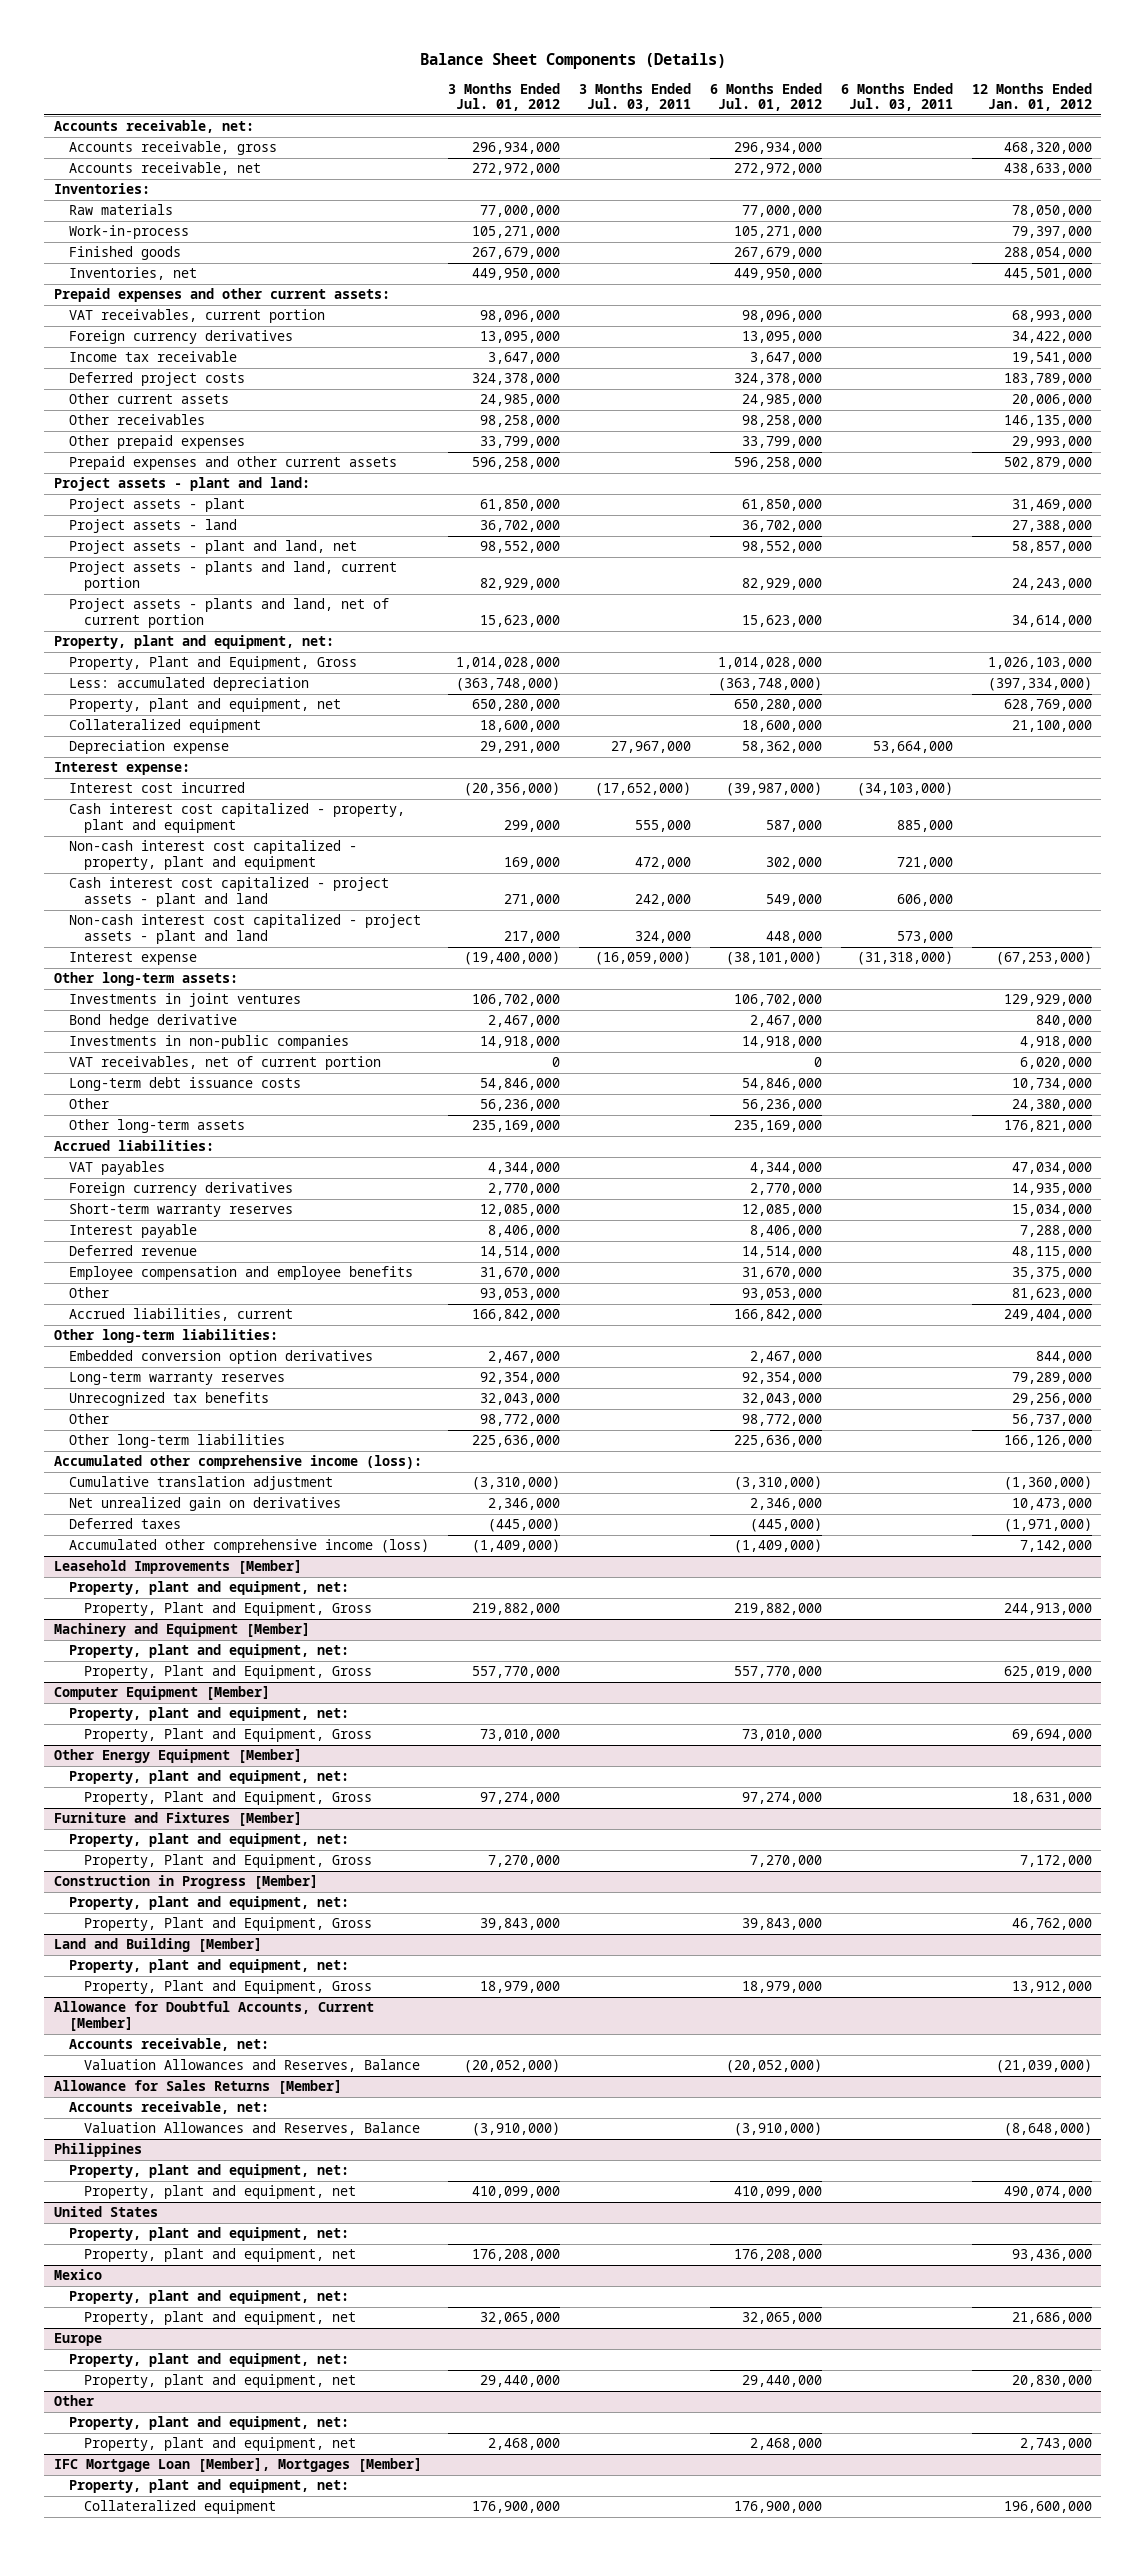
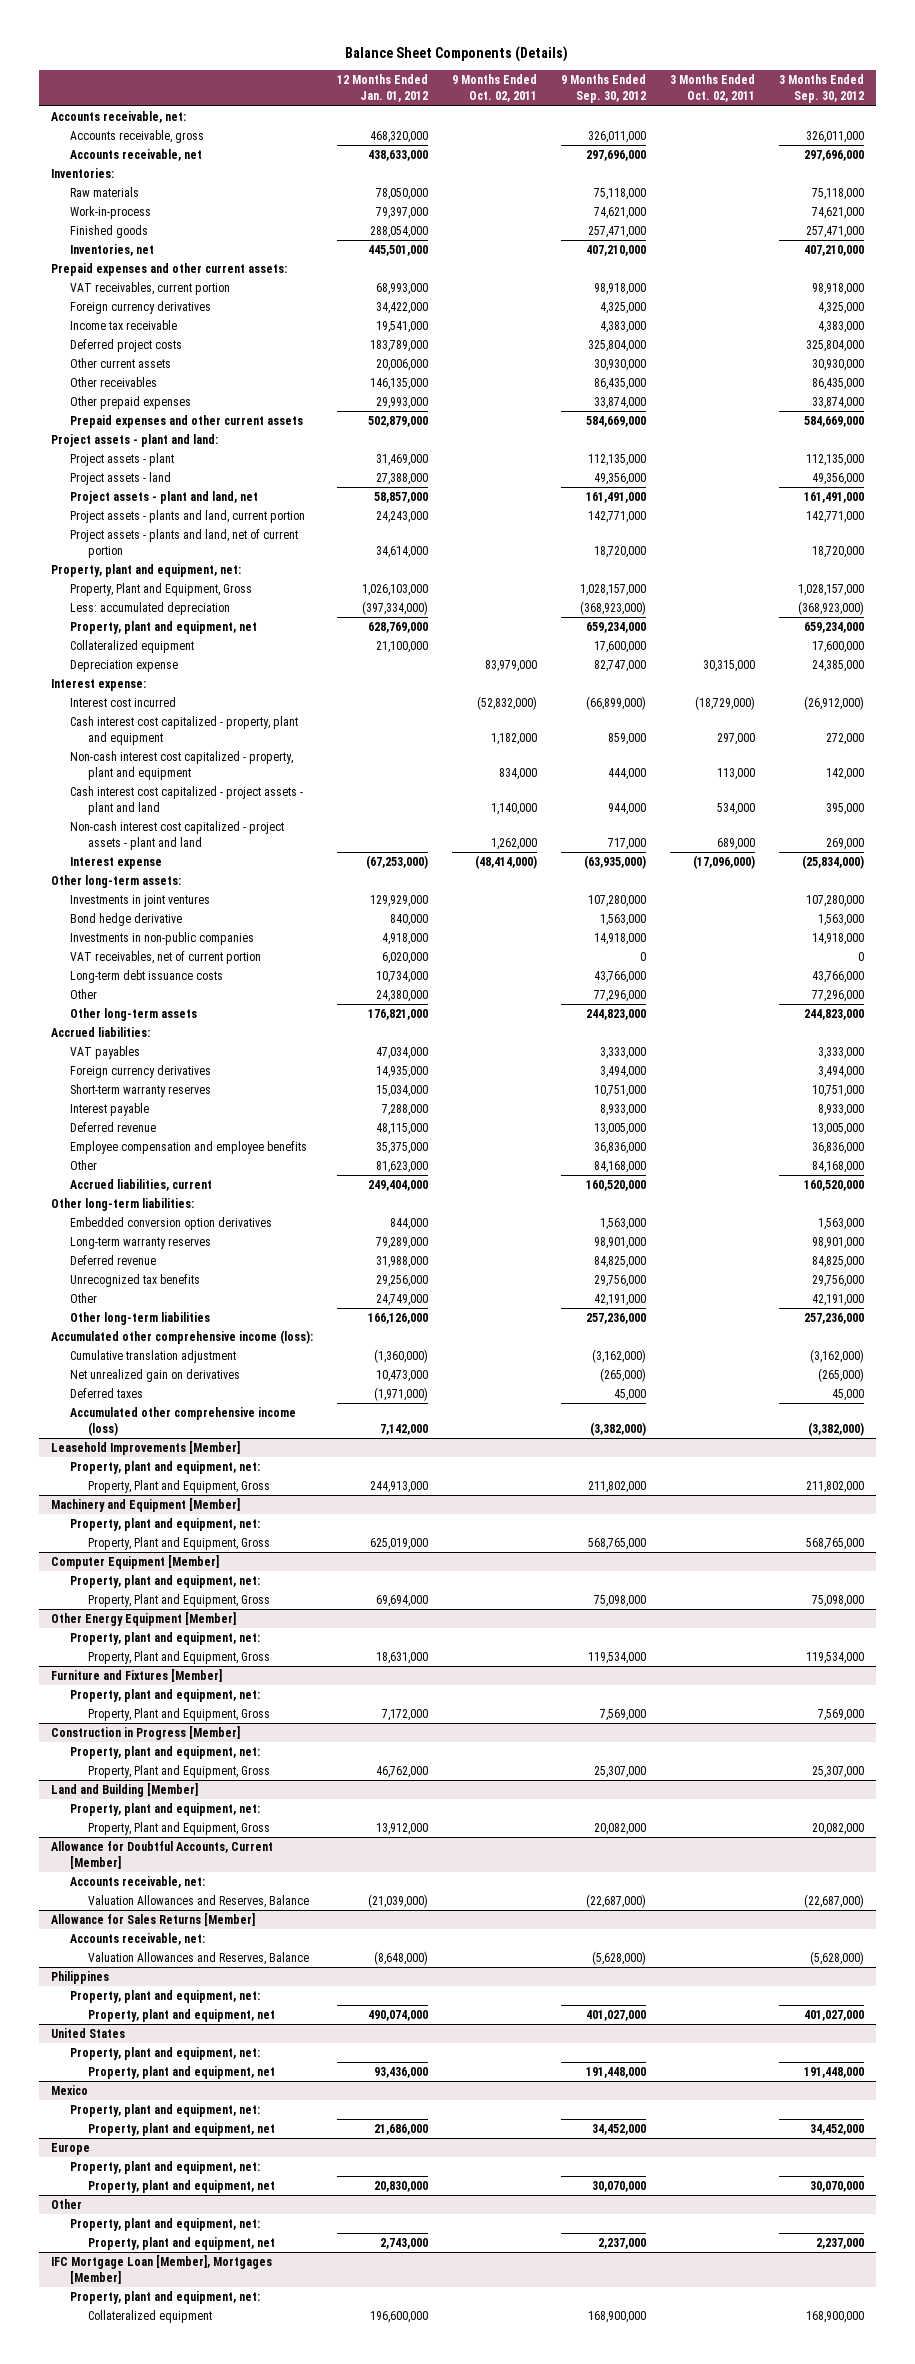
[447,82,560,112] 3 Months Ended Jul. 01, 2012 -> none
[578,82,691,112] 3 Months Ended Jul. 03, 2011 -> none
[709,82,822,112] 6 Months Ended Jul. 01, 2012 -> none
[840,82,953,112] 6 Months Ended Jul. 03, 2011 -> none
none -> [451,74,537,103] 9 Months Ended Oct. 02, 2011
none -> [560,74,646,104] 9 Months Ended Sep. 30, 2012
none -> [669,74,755,103] 3 Months Ended Oct. 02, 2011
none -> [778,74,864,104] 3 Months Ended Sep. 30, 2012
none -> [69,1255,156,1266] Deferred revenue
[1011,1414,1092,1427] 56,737,000 -> [376,1294,429,1307] 24,749,000

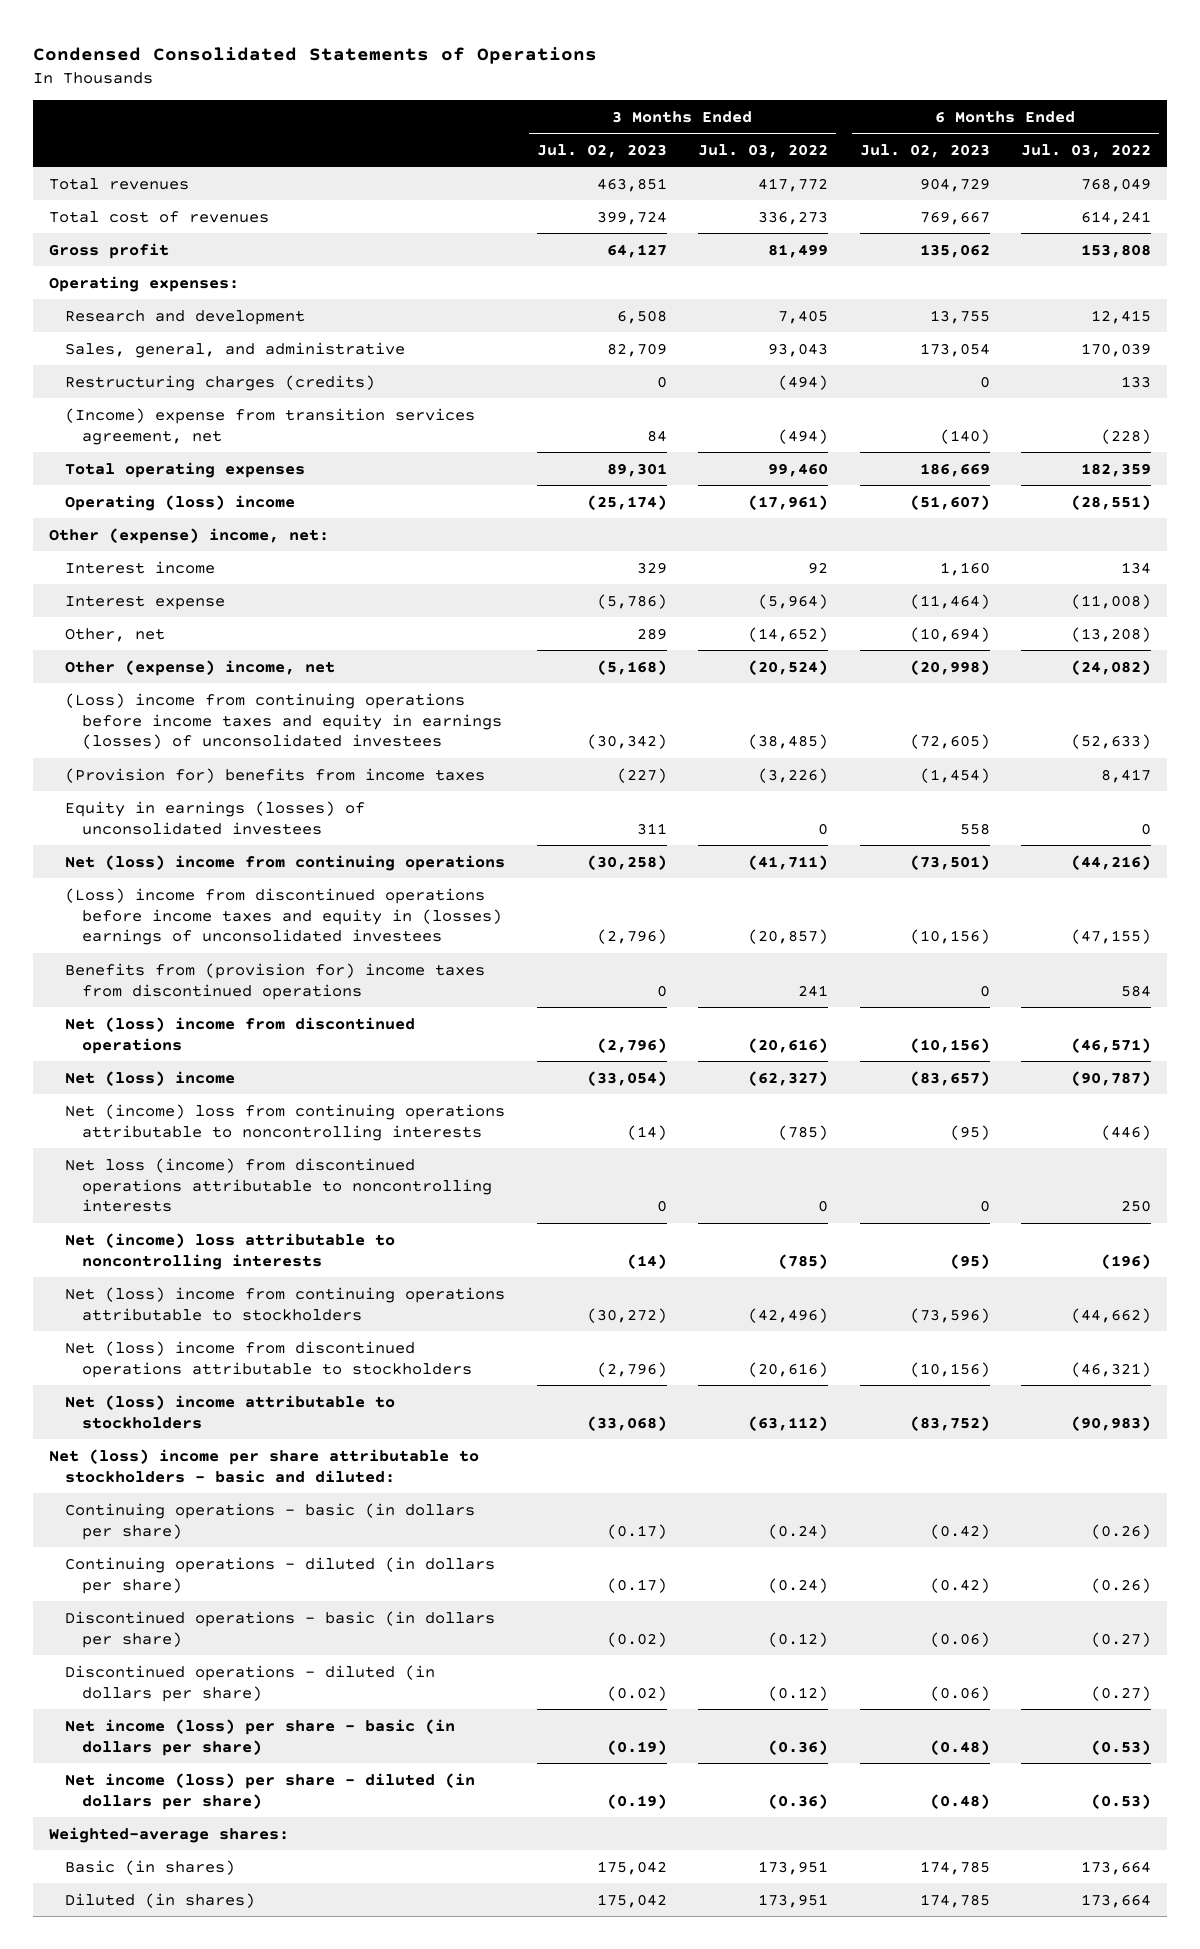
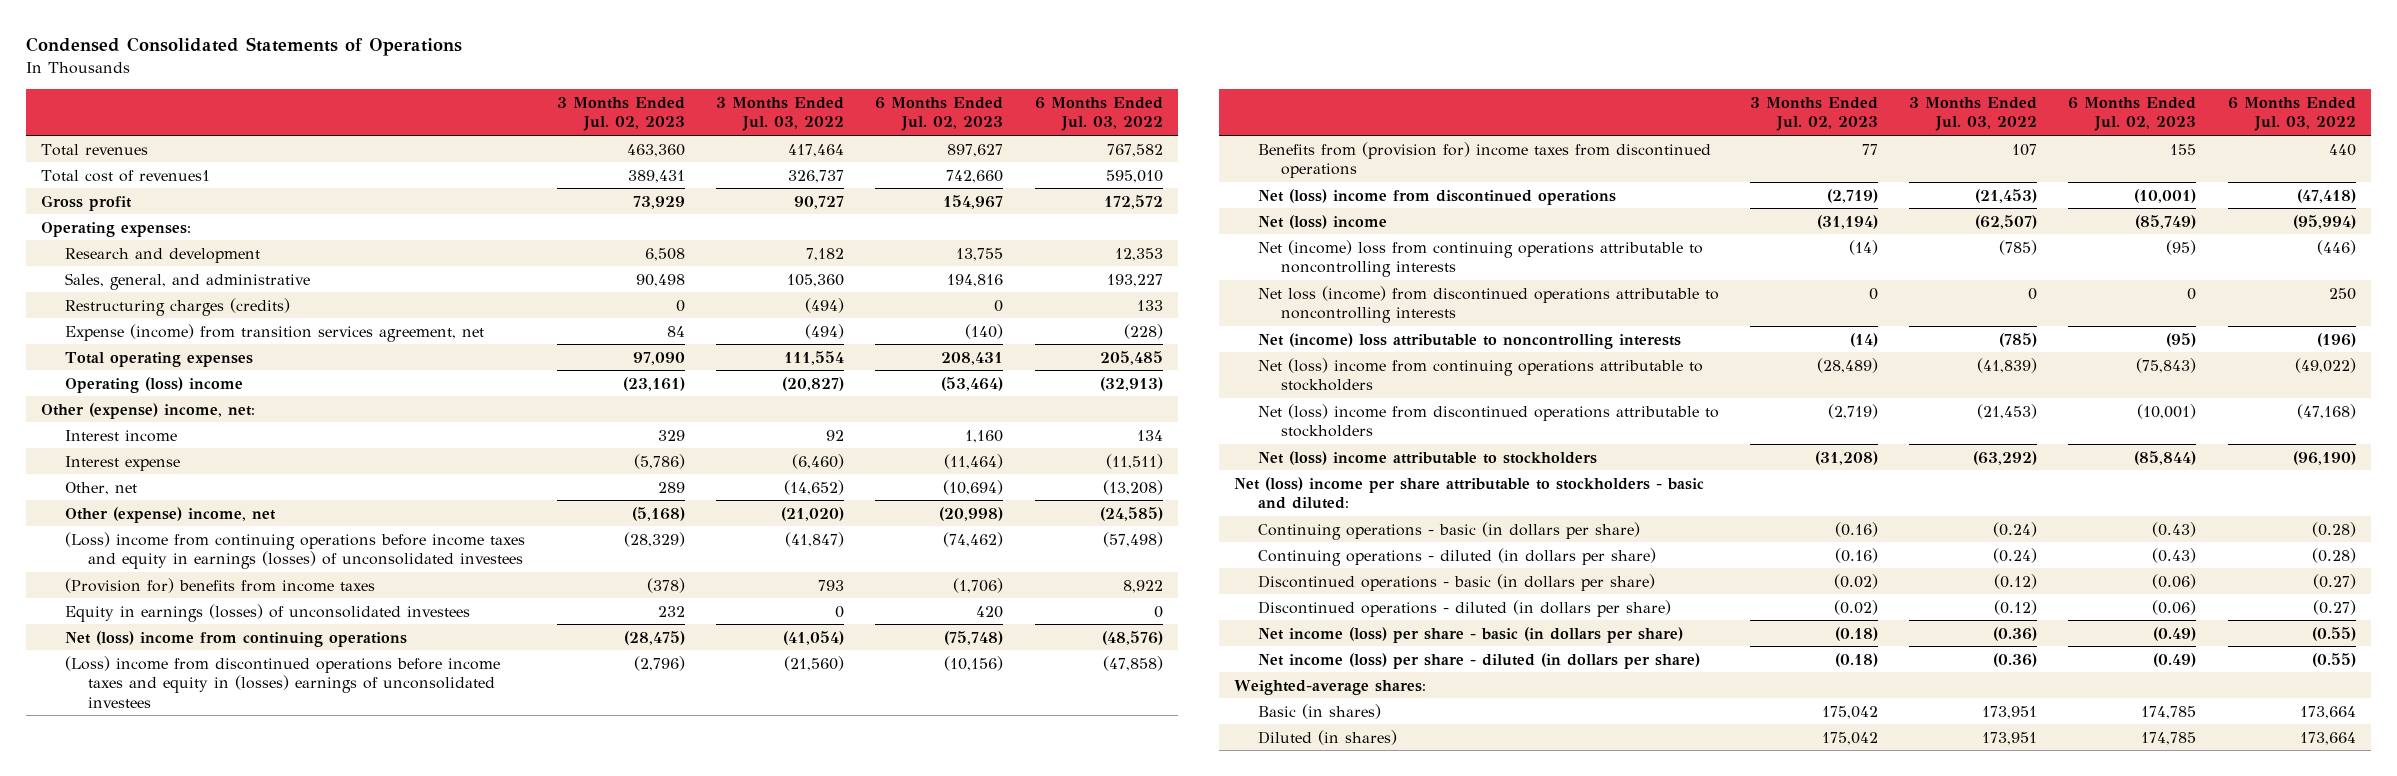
[596,177,667,192] 463,851 -> [627,143,686,157] 463,360
[758,177,829,192] 417,772 -> [788,143,845,157] 417,464
[919,177,990,192] 904,729 -> [947,143,1004,157] 897,627
[1081,177,1152,192] 768,049 -> [1106,143,1163,157] 767,582
[48,210,269,223] Total cost of revenues -> [41,169,211,182] Total cost of revenues1
[596,210,667,225] 399,724 -> [628,169,686,183] 389,431
[758,210,829,225] 336,273 -> [788,169,845,183] 326,737
[919,210,990,225] 769,667 -> [946,169,1004,183] 742,660
[1081,210,1152,225] 614,241 -> [1105,169,1163,183] 595,010
[606,243,667,258] 64,127 -> [633,195,686,209] 73,929
[768,243,829,258] 81,499 -> [794,195,845,209] 90,727
[919,243,990,258] 135,062 -> [943,194,1004,209] 154,967
[1081,243,1152,258] 153,808 -> [1103,194,1163,209] 172,572
[778,309,829,324] 7,405 -> [806,247,845,261] 7,182
[1091,309,1152,324] 12,415 -> [1114,247,1163,261] 12,353
[606,342,667,357] 82,709 -> [636,273,686,287] 90,498
[768,342,829,357] 93,043 -> [787,273,845,287] 105,360
[919,342,990,357] 173,054 -> [947,273,1004,287] 194,816
[1081,342,1152,357] 170,039 -> [1106,273,1163,287] 193,227
[65,407,476,445] (Income) expense from transition services agreement, net -> [64,323,484,342] Expense (income) from transition services agreement, net
[606,462,667,477] 89,301 -> [633,351,686,365] 97,090
[768,462,829,477] 99,460 -> [784,350,845,365] 111,554
[919,462,990,477] 186,669 -> [941,351,1004,365] 208,431
[1081,462,1152,477] 182,359 -> [1099,350,1163,365] 205,485
[586,494,667,510] (25,174) -> [623,376,686,391] (23,161)
[748,494,829,510] (17,961) -> [782,376,845,391] (20,827)
[909,494,990,510] (51,607) -> [941,376,1004,391] (53,464)
[1071,494,1152,510] (28,551) -> [1099,376,1163,391] (32,913)
[758,593,829,609] (5,964) -> [792,453,845,469] (6,460)
[1071,593,1152,609] (11,008) -> [1105,453,1163,469] (11,511)
[748,659,829,675] (20,524) -> [781,506,845,521] (21,020)
[1071,659,1152,675] (24,082) -> [1099,506,1163,521] (24,585)
[586,734,667,750] (30,342) -> [624,531,686,547] (28,329)
[748,734,829,750] (38,485) -> [785,531,845,547] (41,847)
[909,734,990,750] (72,605) -> [943,531,1004,547] (74,462)
[1071,734,1152,750] (52,633) -> [1102,531,1163,547] (57,498)
[616,767,667,783] (227) -> [647,577,686,593] (378)
[758,767,829,783] (3,226) -> [818,579,845,591] 793
[919,767,990,783] (1,454) -> [953,577,1004,593] (1,706)
[1101,768,1152,783] 8,417 -> [1122,579,1163,593] 8,922
[636,822,667,835] 311 -> [658,605,686,617] 232
[959,822,990,835] 558 -> [976,605,1004,618] 420
[586,854,667,870] (30,258) -> [624,630,686,645] (28,475)
[748,854,829,870] (41,711) -> [783,630,845,645] (41,054)
[909,854,990,870] (73,501) -> [944,630,1004,645] (75,748)
[1071,854,1152,870] (44,216) -> [1101,630,1163,645] (48,576)
[748,929,829,945] (20,857) -> [784,655,845,671] (21,560)
[1071,929,1152,945] (47,155) -> [1102,655,1163,671] (47,858)
[656,984,667,997] 0 -> [1862,143,1879,155] 77
[798,984,829,997] 241 -> [2012,143,2038,156] 107
[979,984,990,997] 0 -> [2170,143,2197,155] 155
[1121,984,1152,997] 584 -> [2328,143,2356,156] 440
[596,1037,667,1053] (2,796) -> [1827,188,1879,203] (2,719)
[748,1037,829,1053] (20,616) -> [1975,188,2038,203] (21,453)
[909,1037,990,1053] (10,156) -> [2134,188,2197,203] (10,001)
[1071,1037,1152,1053] (46,571) -> [2296,188,2356,203] (47,418)
[586,1070,667,1086] (33,054) -> [1817,214,1879,229] (31,194)
[748,1070,829,1086] (62,327) -> [1975,214,2038,229] (62,507)
[909,1070,990,1086] (83,657) -> [2135,214,2197,229] (85,749)
[1071,1070,1152,1086] (90,787) -> [2292,214,2356,229] (95,994)
[586,1307,667,1323] (30,272) -> [1817,357,1879,373] (28,489)
[748,1307,829,1323] (42,496) -> [1977,357,2038,373] (41,839)
[909,1307,990,1323] (73,596) -> [2136,357,2197,373] (75,843)
[1071,1307,1152,1323] (44,662) -> [2294,357,2356,373] (49,022)
[596,1361,667,1377] (2,796) -> [1828,403,1879,419] (2,719)
[748,1361,829,1377] (20,616) -> [1977,403,2038,419] (21,453)
[909,1361,990,1377] (10,156) -> [2137,403,2197,419] (10,001)
[1071,1361,1152,1377] (46,321) -> [2296,403,2356,419] (47,168)
[586,1415,667,1431] (33,068) -> [1815,450,1879,465] (31,208)
[748,1415,829,1431] (63,112) -> [1973,450,2038,465] (63,292)
[909,1415,990,1431] (83,752) -> [2134,450,2197,465] (85,844)
[1071,1415,1152,1431] (90,983) -> [2292,450,2356,465] (96,190)
[606,1523,667,1539] (0.17) -> [1835,521,1879,537] (0.16)
[929,1523,990,1539] (0.42) -> [2152,521,2197,537] (0.43)
[1091,1523,1152,1539] (0.26) -> [2311,521,2356,537] (0.28)
[606,1577,667,1593] (0.17) -> [1835,547,1879,563] (0.16)
[929,1577,990,1593] (0.42) -> [2152,547,2197,563] (0.43)
[1091,1577,1152,1593] (0.26) -> [2311,547,2356,563] (0.28)
[606,1739,667,1755] (0.19) -> [1835,626,1879,641] (0.18)
[929,1739,990,1755] (0.48) -> [2153,626,2197,641] (0.49)
[1091,1739,1152,1755] (0.53) -> [2311,626,2356,641] (0.55)
[606,1793,667,1809] (0.19) -> [1835,652,1879,667] (0.18)
[929,1793,990,1809] (0.48) -> [2153,652,2197,667] (0.49)
[1091,1793,1152,1809] (0.53) -> [2311,652,2356,667] (0.55)

